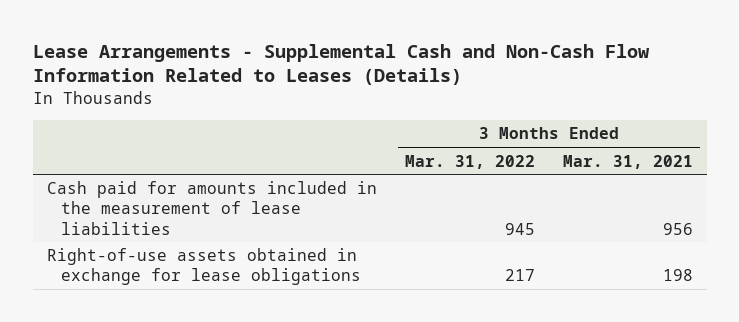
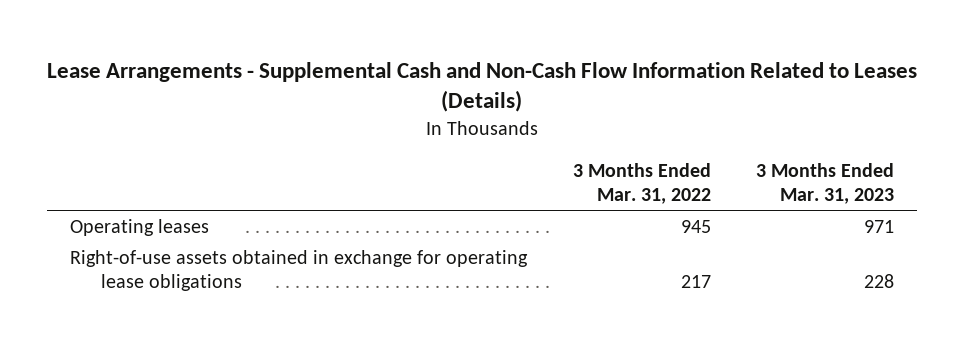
[562,154,693,169] Mar. 31, 2021 -> none
none -> [756,162,895,204] 3 Months Ended Mar. 31, 2023
[46,181,377,235] Cash paid for amounts included in the measurement of lease liabilities -> [69,219,209,237] Operating leases
[46,248,361,286] Right-of-use assets obtained in exchange for lease obligations -> [69,250,528,292] Right-of-use assets obtained in exchange for operating lease obligations

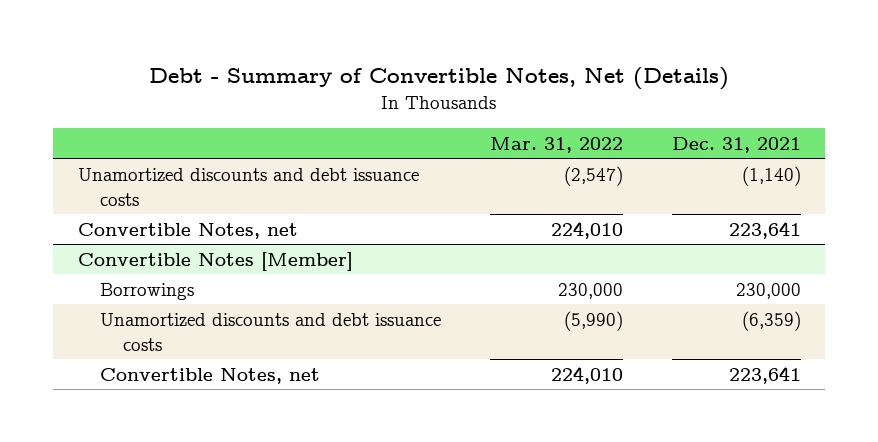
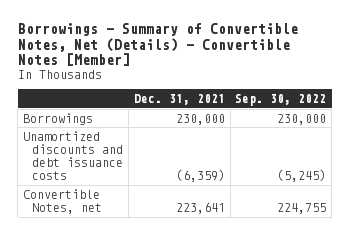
[149,67,730,91] Debt - Summary of Convertible Notes, Net (Details) -> [17,22,298,67] Borrowings - Summary of Convertible Notes, Net (Details) - Convertible Notes [Member]
[489,136,623,153] Mar. 31, 2022 -> none
none -> [235,94,327,107] Sep. 30, 2022
[77,167,419,206] Unamortized discounts and debt issuance costs -> none
[77,222,298,239] Convertible Notes, net -> none
[77,251,353,271] Convertible Notes [Member] -> none

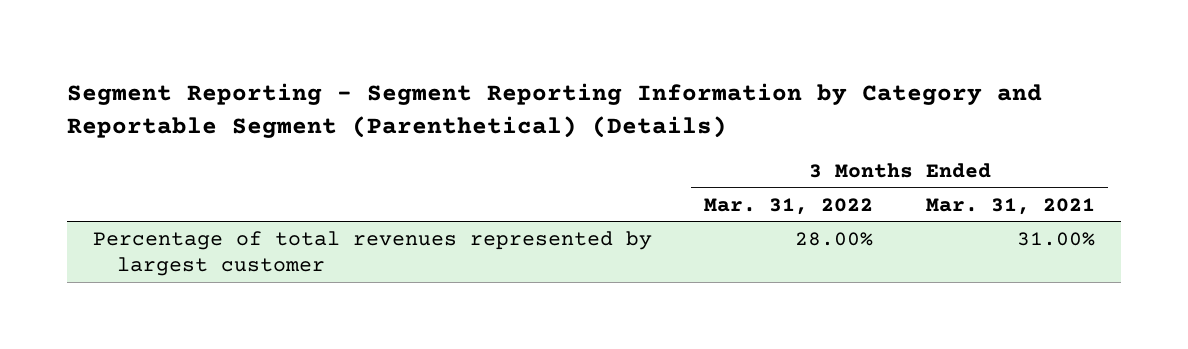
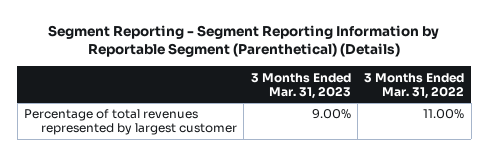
[66,82,1042,138] Segment Reporting - Segment Reporting Information by Category and Reportable Segment (Parenthetical) (Details) -> [48,24,440,58] Segment Reporting - Segment Reporting Information by Reportable Segment (Parenthetical) (Details)
[925,197,1095,215] Mar. 31, 2021 -> none
none -> [250,72,351,99] 3 Months Ended Mar. 31, 2023
[795,231,874,246] 28.00% -> [423,109,465,120] 11.00%

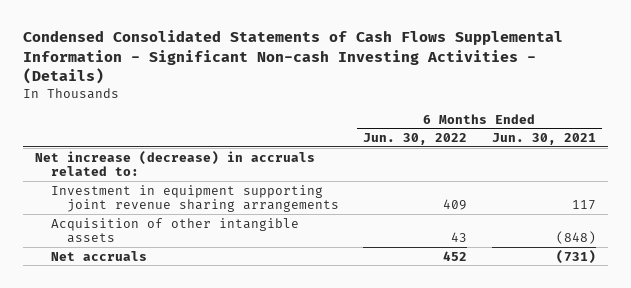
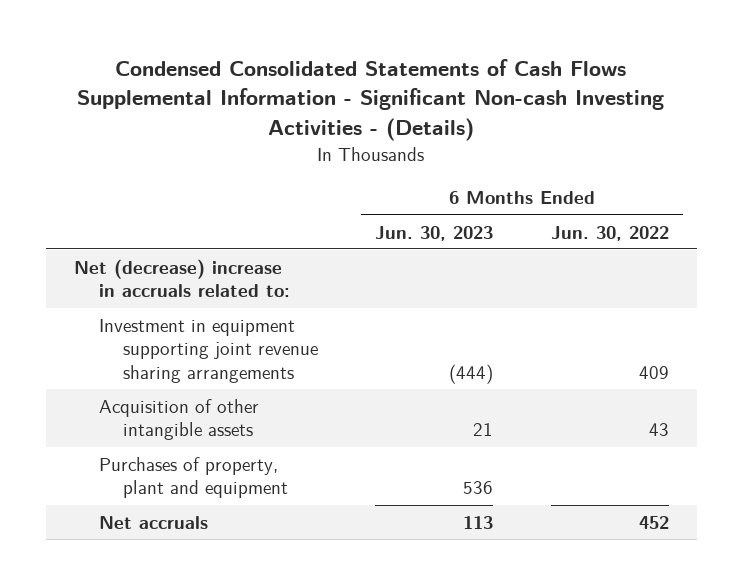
[491,133,596,146] Jun. 30, 2021 -> none
none -> [375,225,494,241] Jun. 30, 2023
[35,150,316,177] Net increase (decrease) in accruals related to: -> [74,258,290,298] Net (decrease) increase in accruals related to:
none -> [98,456,289,499] Purchases of property, plant and equipment

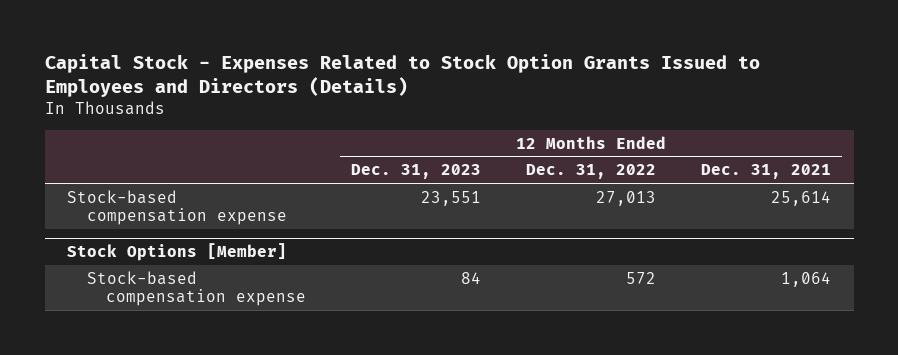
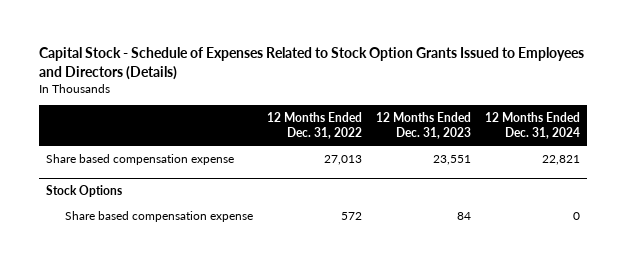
[44,53,760,98] Capital Stock - Expenses Related to Stock Option Grants Issued to Employees and Directors (Details) -> [39,46,585,80] Capital Stock - Schedule of Expenses Related to Stock Option Grants Issued to Employees and Directors (Details)
[701,164,832,180] Dec. 31, 2021 -> none
none -> [484,111,580,140] 12 Months Ended Dec. 31, 2024
[67,189,287,226] Stock-based compensation expense -> [46,153,235,165] Share based compensation expense
[67,243,288,262] Stock Options [Member] -> [46,185,123,198] Stock Options
[86,270,307,307] Stock-based compensation expense -> [64,210,253,222] Share based compensation expense

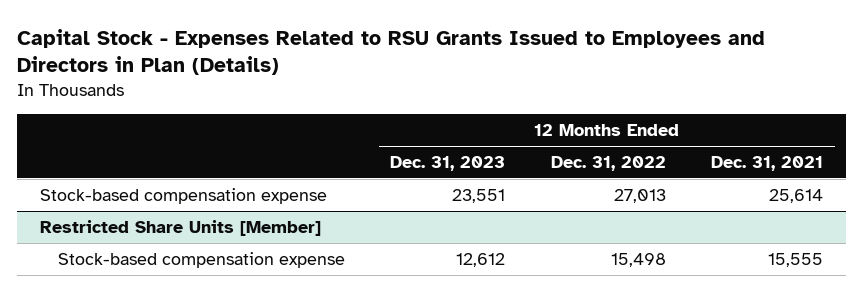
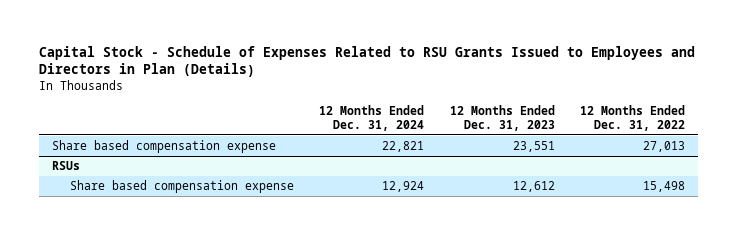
[17,28,766,76] Capital Stock - Expenses Related to RSU Grants Issued to Employees and Directors in Plan (Details) -> [38,45,695,78] Capital Stock - Schedule of Expenses Related to RSU Grants Issued to Employees and Directors in Plan (Details)
[711,156,824,172] Dec. 31, 2021 -> none
none -> [319,105,425,131] 12 Months Ended Dec. 31, 2024
[40,187,328,204] Stock-based compensation expense -> [51,140,276,154] Share based compensation expense
[40,219,322,236] Restricted Share Units [Member] -> [51,161,80,171] RSUs
[57,251,345,268] Stock-based compensation expense -> [69,180,294,194] Share based compensation expense

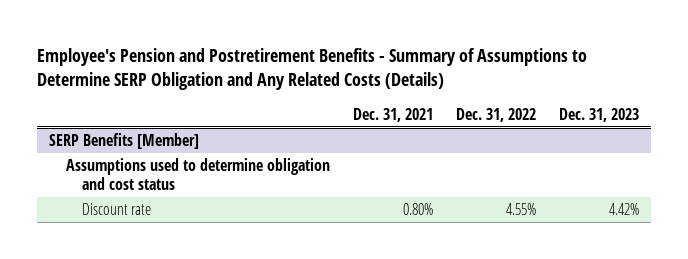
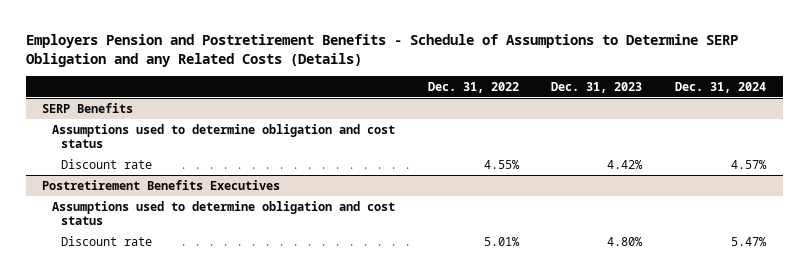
[37,47,588,91] Employee's Pension and Postretirement Benefits - Summary of Assumptions to Determine SERP Obligation and Any Related Costs (Details) -> [25,33,738,67] Employers Pension and Postretirement Benefits - Schedule of Assumptions to Determine SERP Obligation and any Related Costs (Details)
[352,108,433,123] Dec. 31, 2021 -> none
none -> [675,81,767,93] Dec. 31, 2024
[49,132,200,149] SERP Benefits [Member] -> [42,102,134,113] SERP Benefits
none -> [42,179,281,190] Postretirement Benefits Executives
none -> [51,200,395,226] Assumptions used to determine obligation and cost status
none -> [61,235,153,246] Discount rate

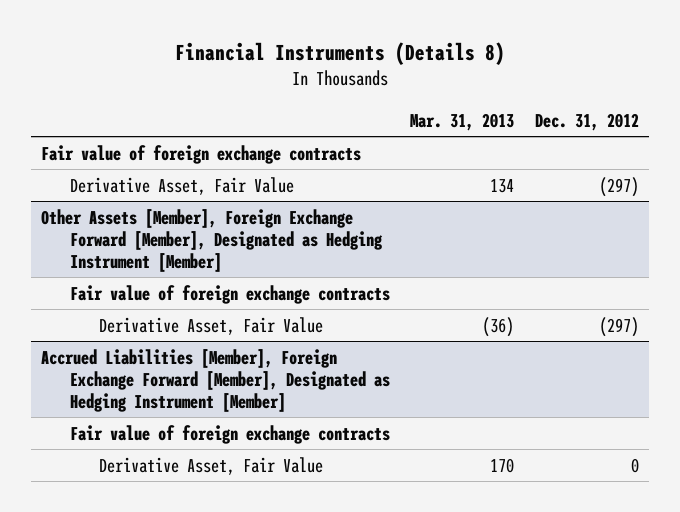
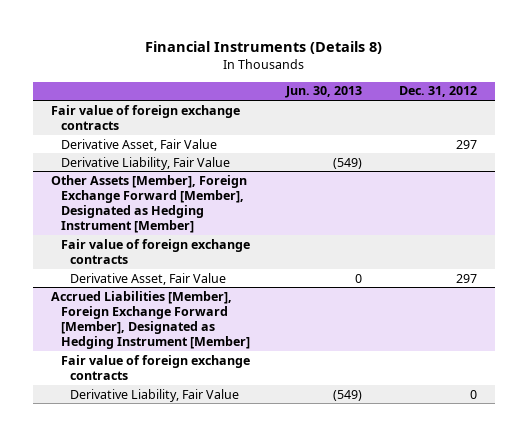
[410,112,515,131] Mar. 31, 2013 -> none
none -> [285,86,363,99] Jun. 30, 2013
[598,176,639,197] (297) -> [456,139,478,149] 297
none -> [60,156,230,170] Derivative Liability, Fair Value
[598,316,639,337] (297) -> [456,273,478,283] 297
[98,456,323,475] Derivative Asset, Fair Value -> [70,388,240,402] Derivative Liability, Fair Value

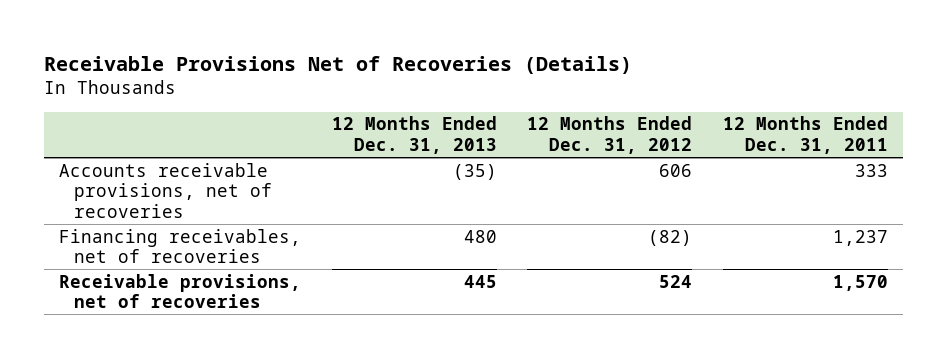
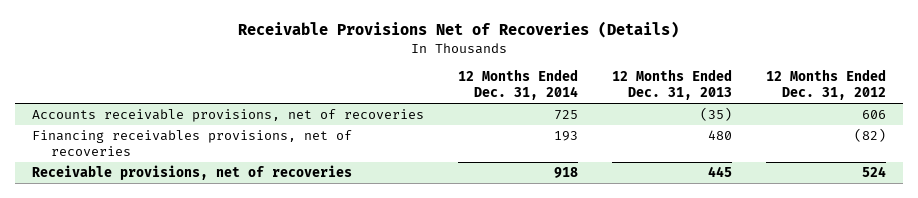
[722,116,888,154] 12 Months Ended Dec. 31, 2011 -> none
none -> [458,68,579,101] 12 Months Ended Dec. 31, 2014
[59,228,302,264] Financing receivables, net of recoveries -> [32,130,353,157] Financing receivables provisions, net of recoveries

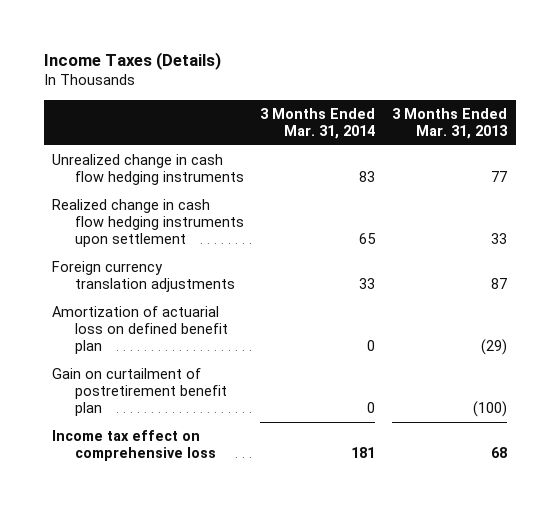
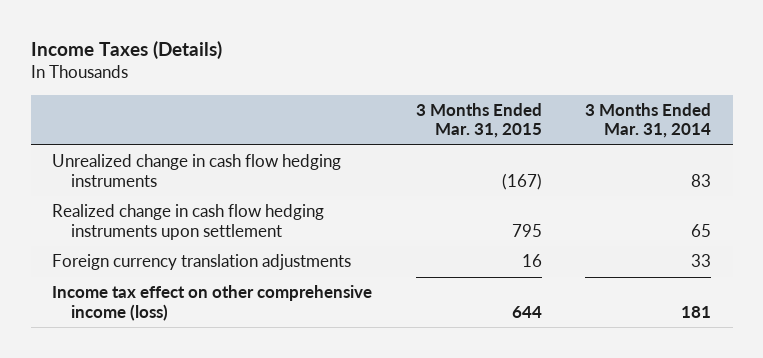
[392,107,509,139] 3 Months Ended Mar. 31, 2013 -> none
none -> [415,102,542,139] 3 Months Ended Mar. 31, 2015
[51,306,228,355] Amortization of actuarial loss on defined benefit plan -> none
[51,368,227,417] Gain on curtailment of postretirement benefit plan -> none
[51,430,216,462] Income tax effect on comprehensive loss -> [52,285,373,321] Income tax effect on other comprehensive income (loss)

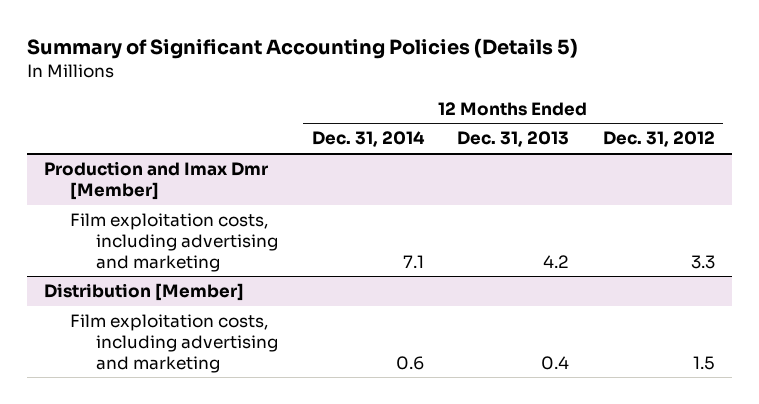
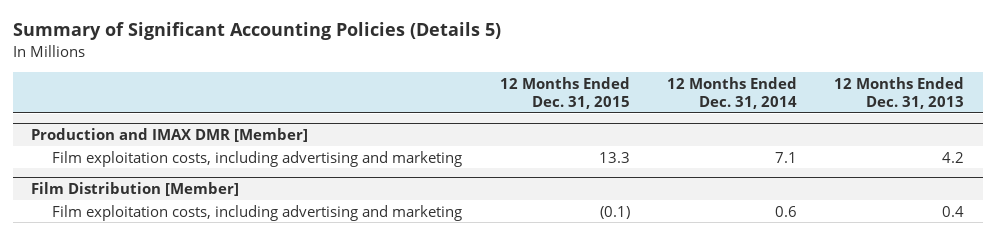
[602,131,715,148] Dec. 31, 2012 -> none
none -> [499,76,630,110] 12 Months Ended Dec. 31, 2015
[44,161,269,200] Production and Imax Dmr [Member] -> [31,127,309,142] Production and IMAX DMR [Member]
[44,283,245,302] Distribution [Member] -> [31,181,240,196] Film Distribution [Member]

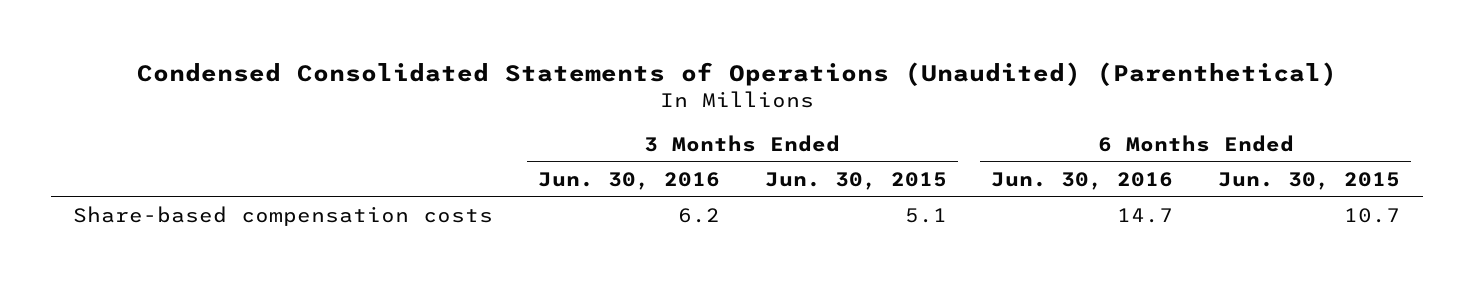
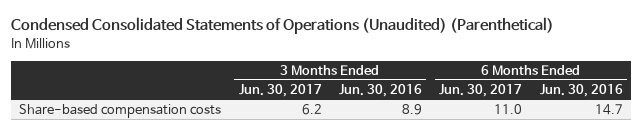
[764,172,947,191] Jun. 30, 2015 -> none
[1218,172,1401,191] Jun. 30, 2015 -> none
none -> [238,84,322,98] Jun. 30, 2017
none -> [439,84,523,98] Jun. 30, 2017
[677,208,720,224] 6.2 -> [402,104,423,116] 8.9

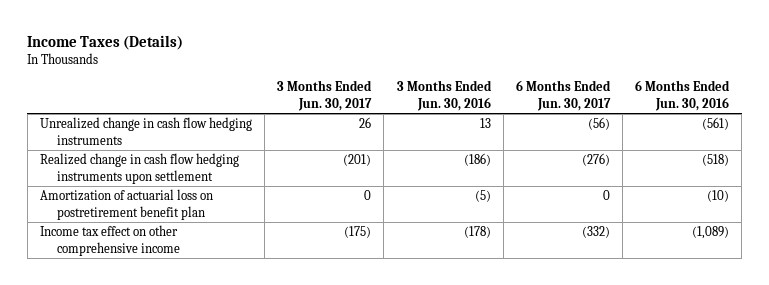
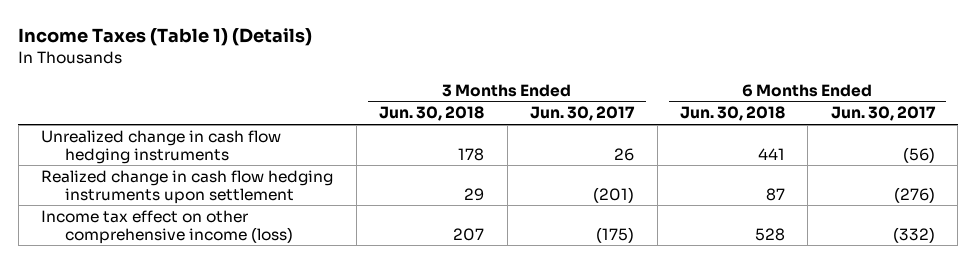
[27,35,184,51] Income Taxes (Details) -> [18,28,313,47] Income Taxes (Table 1) (Details)
[396,80,492,111] 3 Months Ended Jun. 30, 2016 -> none
[635,80,731,111] 6 Months Ended Jun. 30, 2016 -> none
none -> [379,106,485,122] Jun. 30, 2018
none -> [680,106,786,122] Jun. 30, 2018
[39,189,213,220] Amortization of actuarial loss on postretirement benefit plan -> none
[39,225,180,256] Income tax effect on other comprehensive income -> [41,209,294,244] Income tax effect on other comprehensive income (loss)

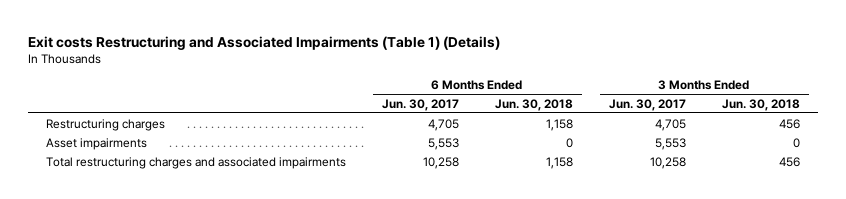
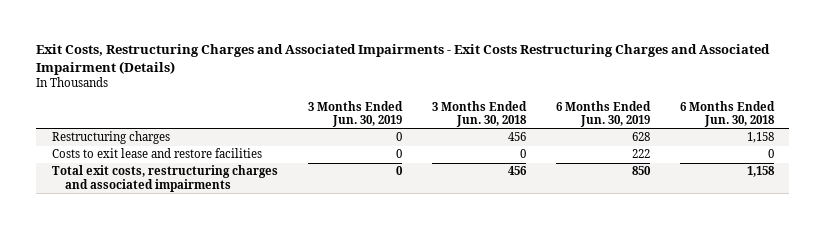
[28,35,501,50] Exit costs Restructuring and Associated Impairments (Table 1) (Details) -> [36,44,771,75] Exit Costs, Restructuring Charges and Associated Impairments - Exit Costs Restructuring Charges and Associated Impairment (Details)
[381,98,459,111] Jun. 30, 2017 -> none
[608,98,686,111] Jun. 30, 2017 -> none
none -> [307,100,403,127] 3 Months Ended Jun. 30, 2019
none -> [555,100,651,127] 6 Months Ended Jun. 30, 2019
[46,137,148,150] Asset impairments -> none
none -> [51,148,262,159] Costs to exit lease and restore facilities
[46,156,347,169] Total restructuring charges and associated impairments -> [51,165,278,192] Total exit costs, restructuring charges and associated impairments

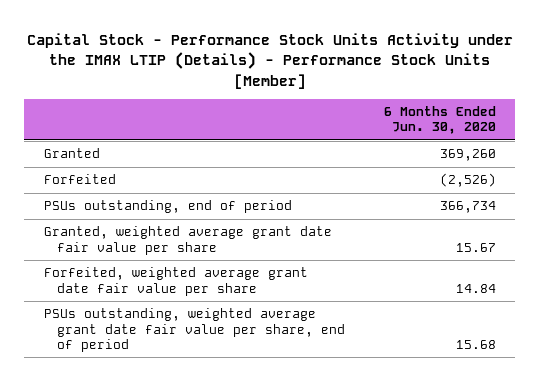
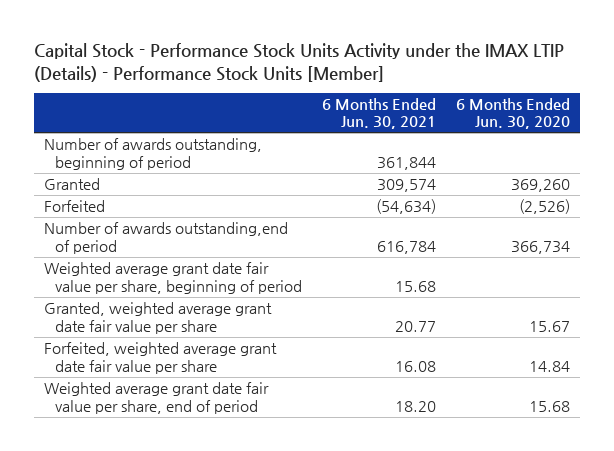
none -> [321,97,436,130] 6 Months Ended Jun. 30, 2021
none -> [43,138,262,170] Number of awards outstanding, beginning of period
[43,200,292,214] PSUs outstanding, end of period -> [43,222,288,254] Number of awards outstanding,end of period
none -> [43,262,302,294] Weighted average grant date fair value per share, beginning of period
[43,308,346,352] PSUs outstanding, weighted average grant date fair value per share, end of period -> [43,382,269,414] Weighted average grant date fair value per share, end of period

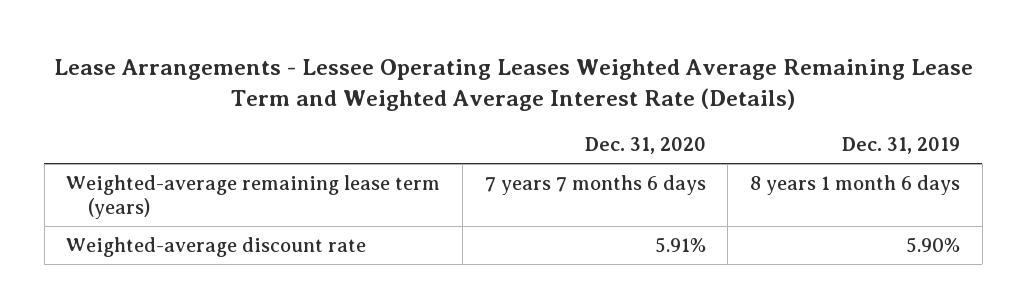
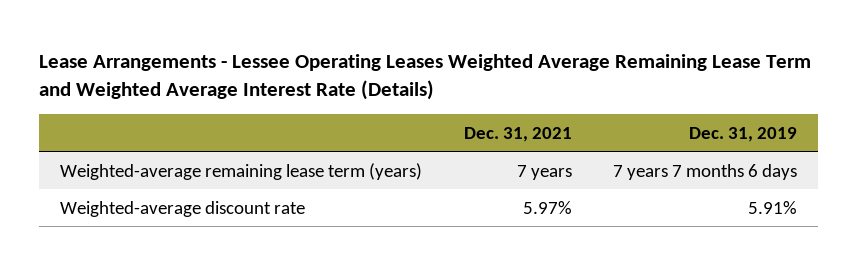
[584,137,706,155] Dec. 31, 2020 -> none
none -> [463,126,572,142] Dec. 31, 2021
[749,174,960,195] 8 years 1 month 6 days -> [613,163,798,180] 7 years 7 months 6 days
[905,236,960,253] 5.90% -> [748,200,798,214] 5.91%

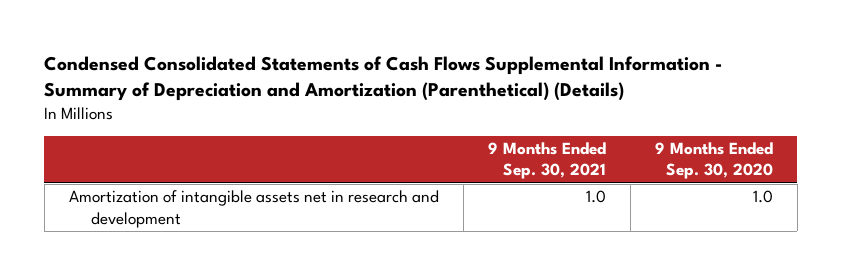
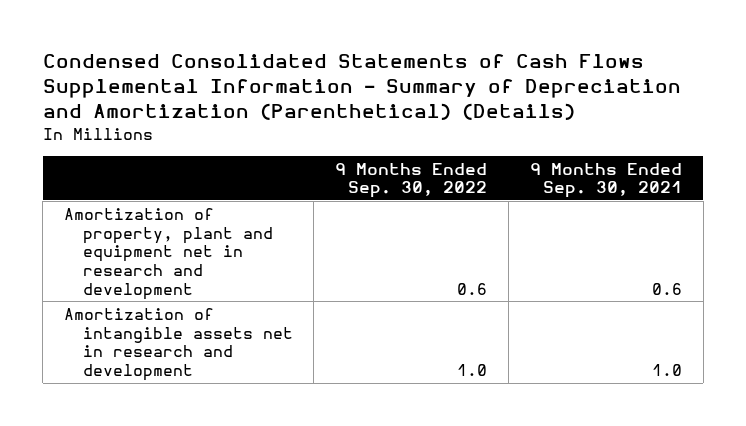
[654,142,773,180] 9 Months Ended Sep. 30, 2020 -> none
none -> [335,162,488,199] 9 Months Ended Sep. 30, 2022
none -> [63,207,273,300] Amortization of property, plant and equipment net in research and development

